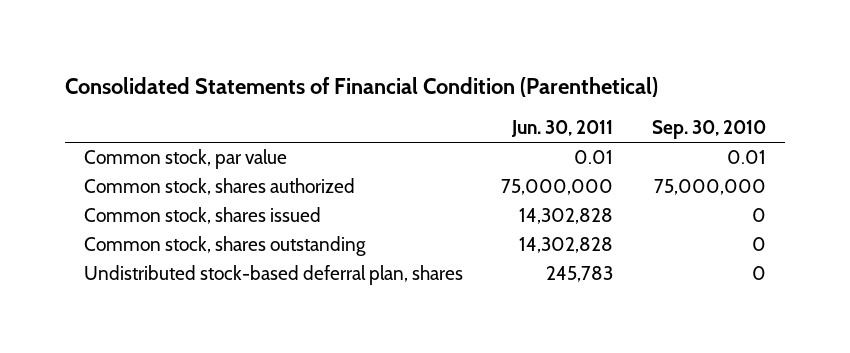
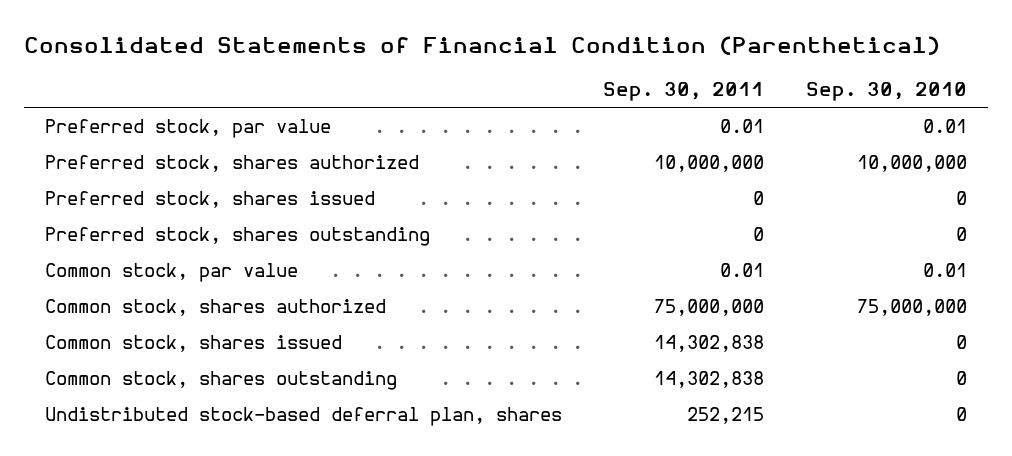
[511,120,614,138] Jun. 30, 2011 -> none
none -> [603,82,765,102] Sep. 30, 2011
none -> [44,118,331,138] Preferred stock, par value
none -> [44,154,419,172] Preferred stock, shares authorized
none -> [44,190,375,208] Preferred stock, shares issued
none -> [44,226,430,246] Preferred stock, shares outstanding

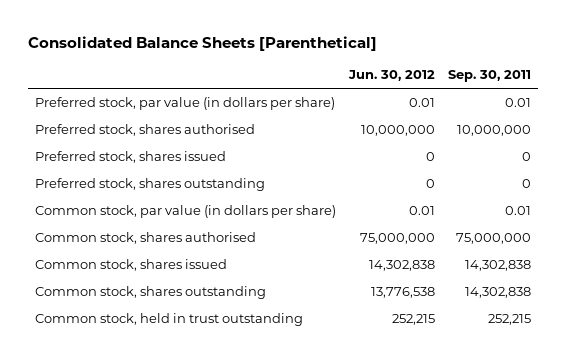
[23,35,940,55] Consolidated Statements of Financial Condition (Parenthetical) -> [28,36,378,52] Consolidated Balance Sheets [Parenthetical]
[805,82,967,102] Sep. 30, 2010 -> none
none -> [348,70,436,82] Jun. 30, 2012
[44,118,331,138] Preferred stock, par value -> [34,96,335,110] Preferred stock, par value (in dollars per share)
[44,154,419,172] Preferred stock, shares authorized -> [34,123,255,136] Preferred stock, shares authorised
[44,262,298,282] Common stock, par value -> [34,204,336,218] Common stock, par value (in dollars per share)
[44,298,386,316] Common stock, shares authorized -> [34,231,256,244] Common stock, shares authorised
[44,406,562,426] Undistributed stock-based deferral plan, shares -> [34,312,303,326] Common stock, held in trust outstanding

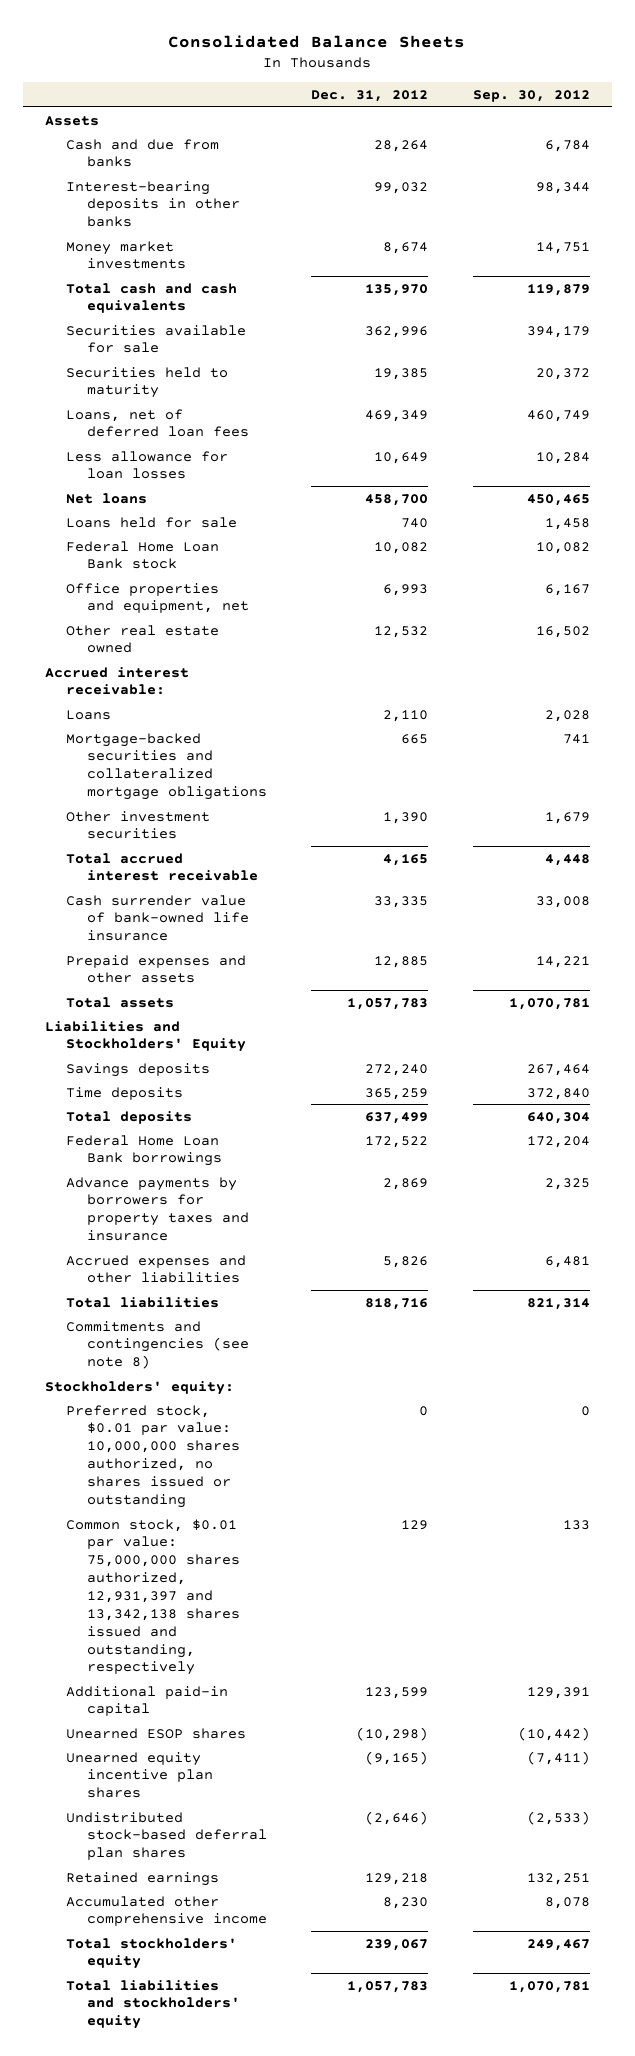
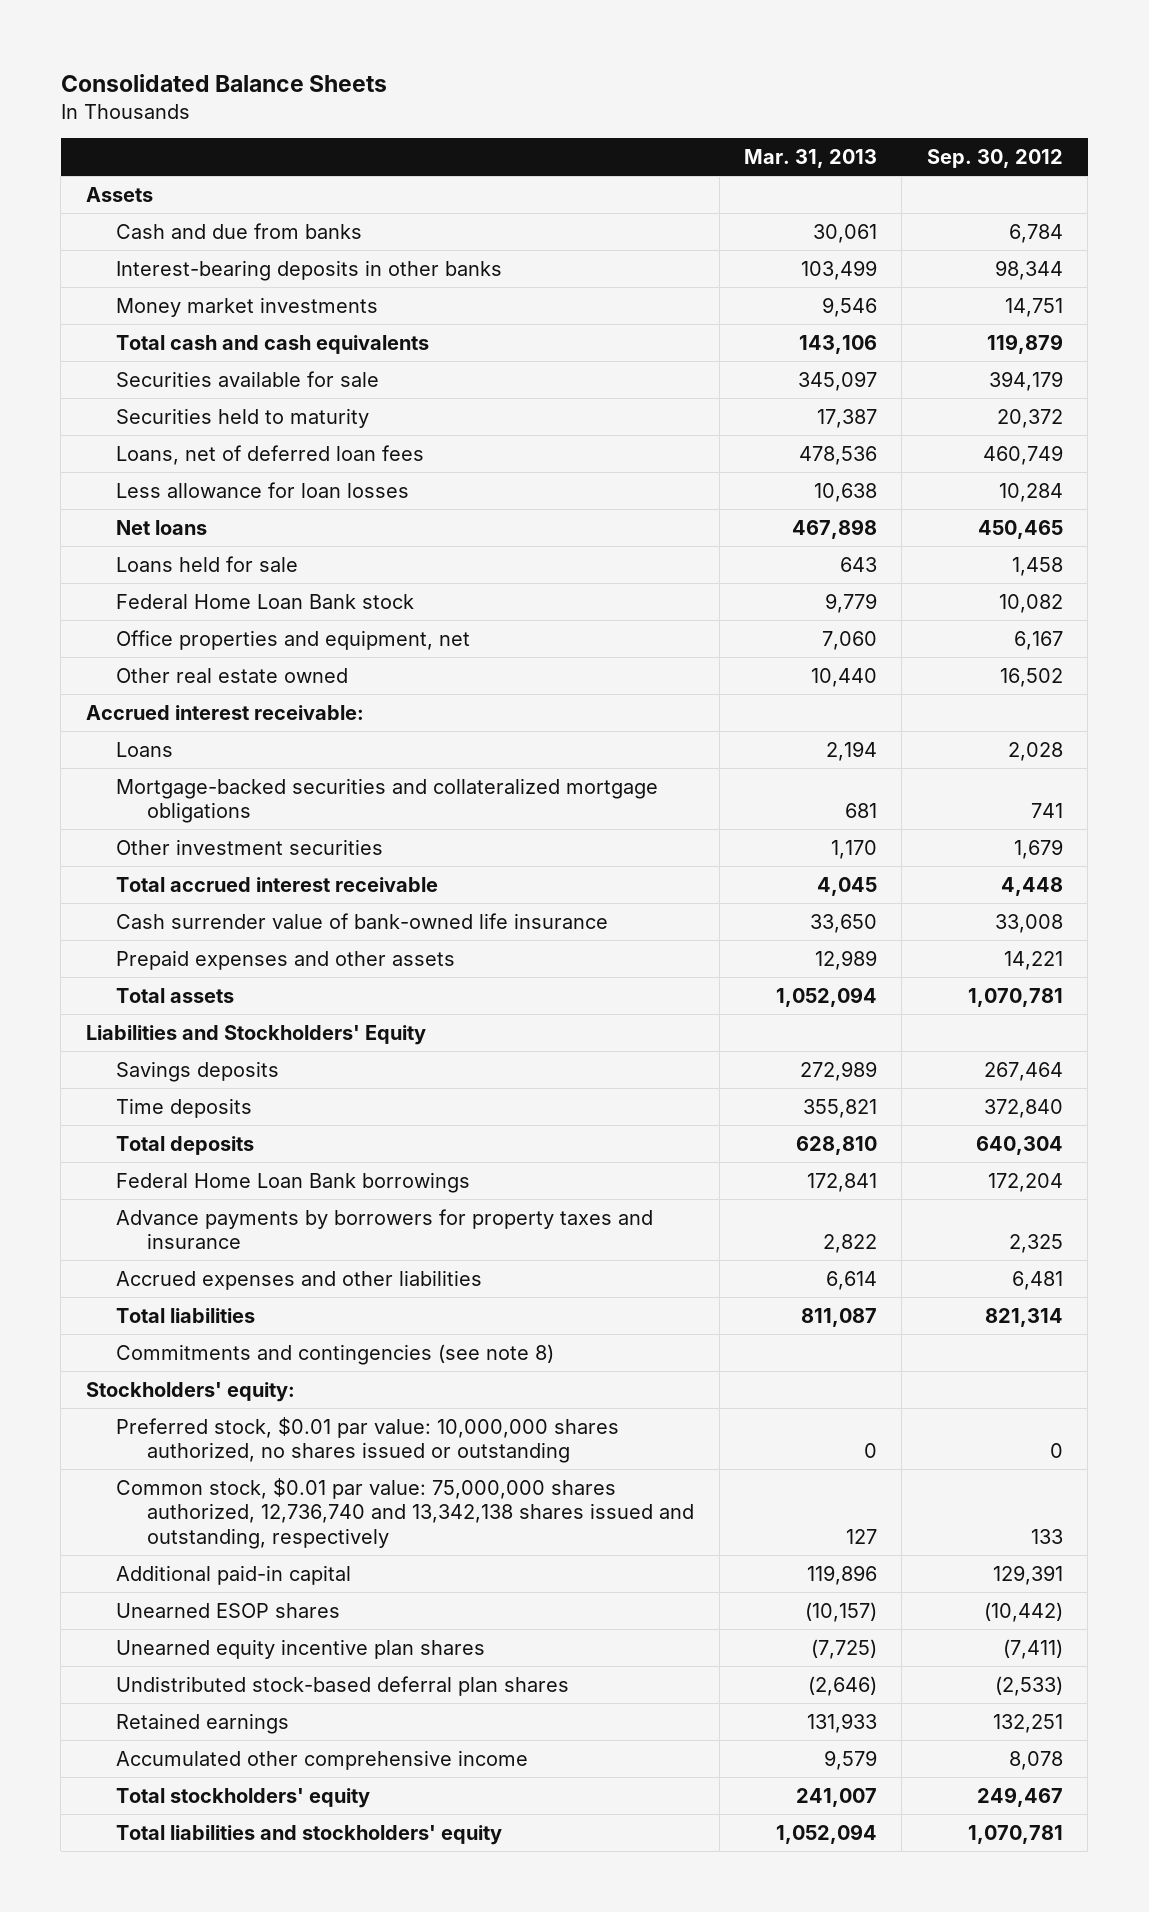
[311,89,429,102] Dec. 31, 2012 -> none
none -> [743,149,877,169] Mar. 31, 2013
[66,1518,241,1676] Common stock, $0.01 par value: 75,000,000 shares authorized, 12,931,397 and 13,342,138 shares issued and outstanding, respectively -> [116,1477,695,1549] Common stock, $0.01 par value: 75,000,000 shares authorized, 12,736,740 and 13,342,138 shares issued and outstanding, respectively

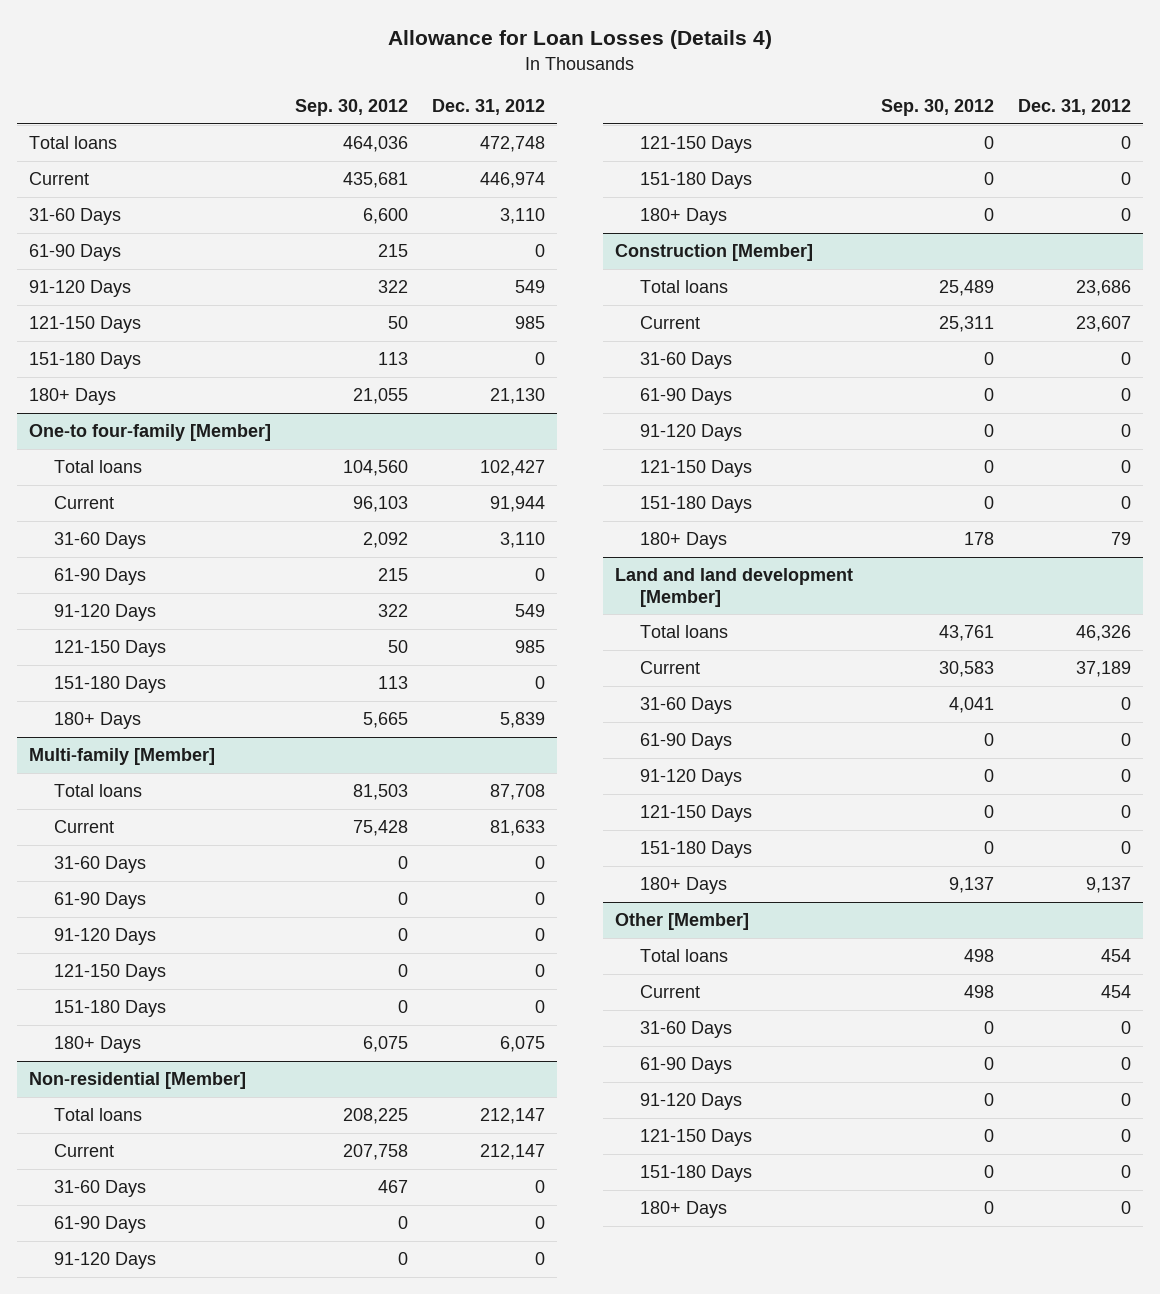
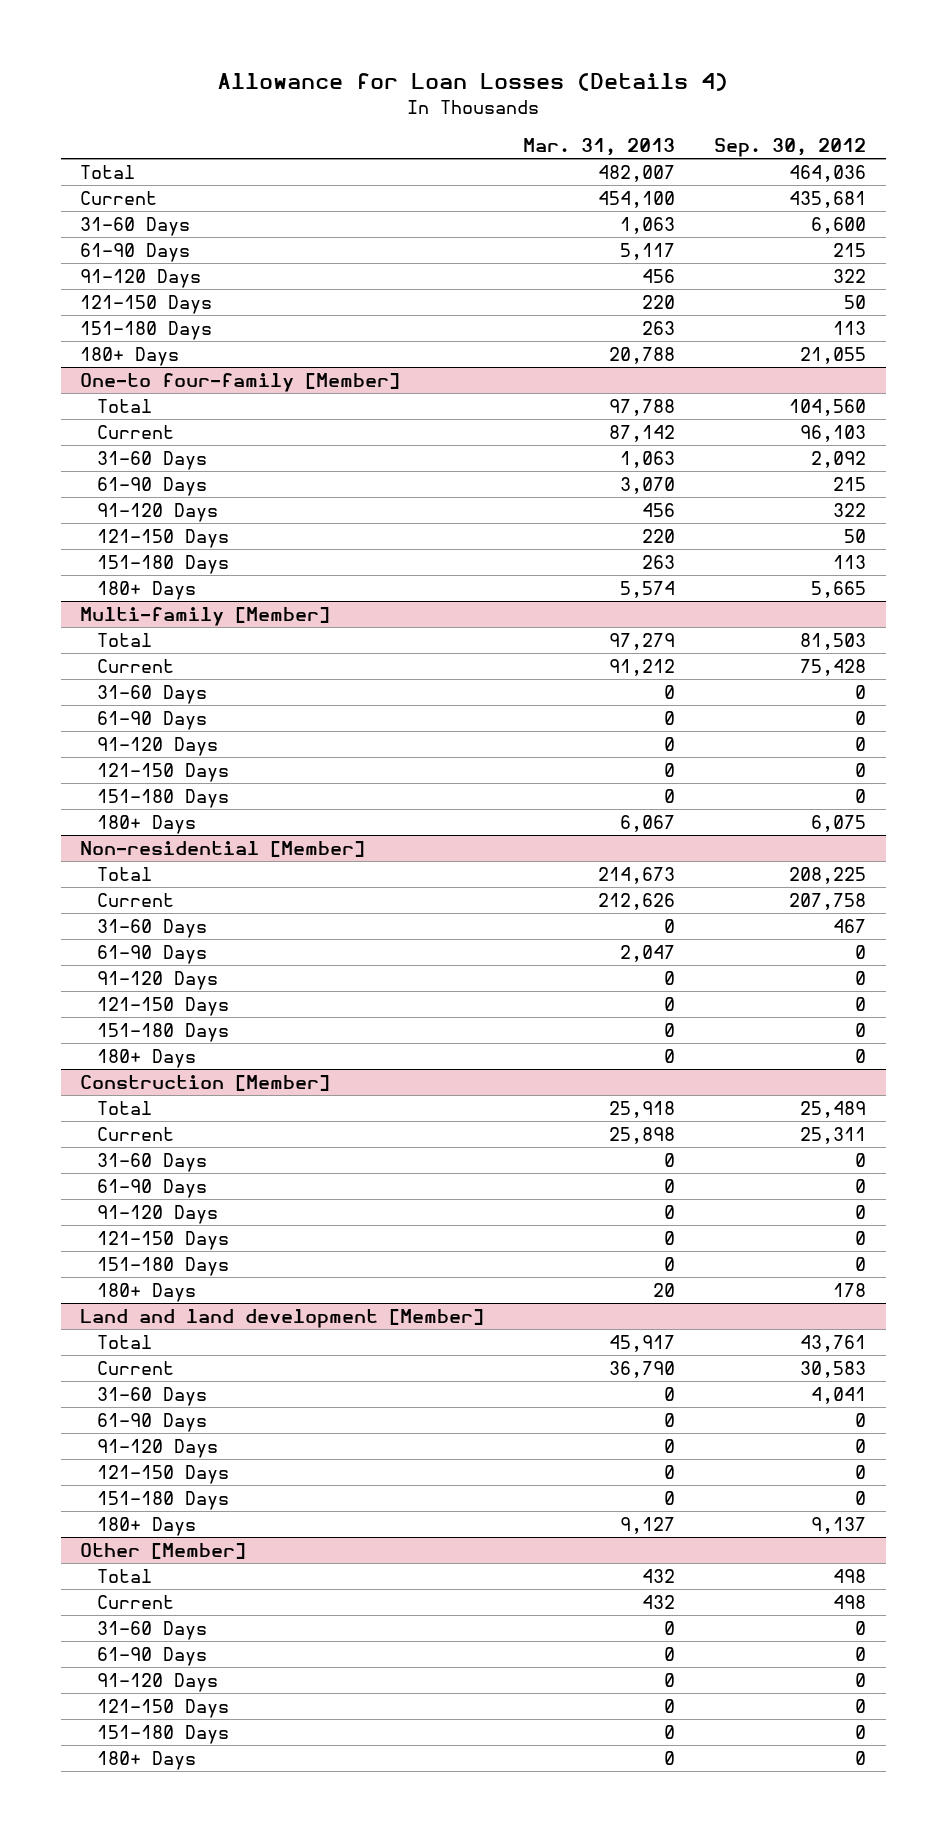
[432,99,546,116] Dec. 31, 2012 -> none
none -> [523,137,676,156] Mar. 31, 2013
[29,136,118,150] Total loans -> [80,165,136,180] Total
[54,460,143,474] Total loans -> [96,399,152,414] Total
[54,784,143,798] Total loans -> [96,633,152,648] Total
[54,1108,143,1122] Total loans -> [96,867,152,882] Total
[639,280,728,294] Total loans -> [96,1101,152,1116] Total
[639,625,728,639] Total loans -> [96,1335,152,1350] Total
[639,949,728,963] Total loans -> [96,1569,152,1584] Total

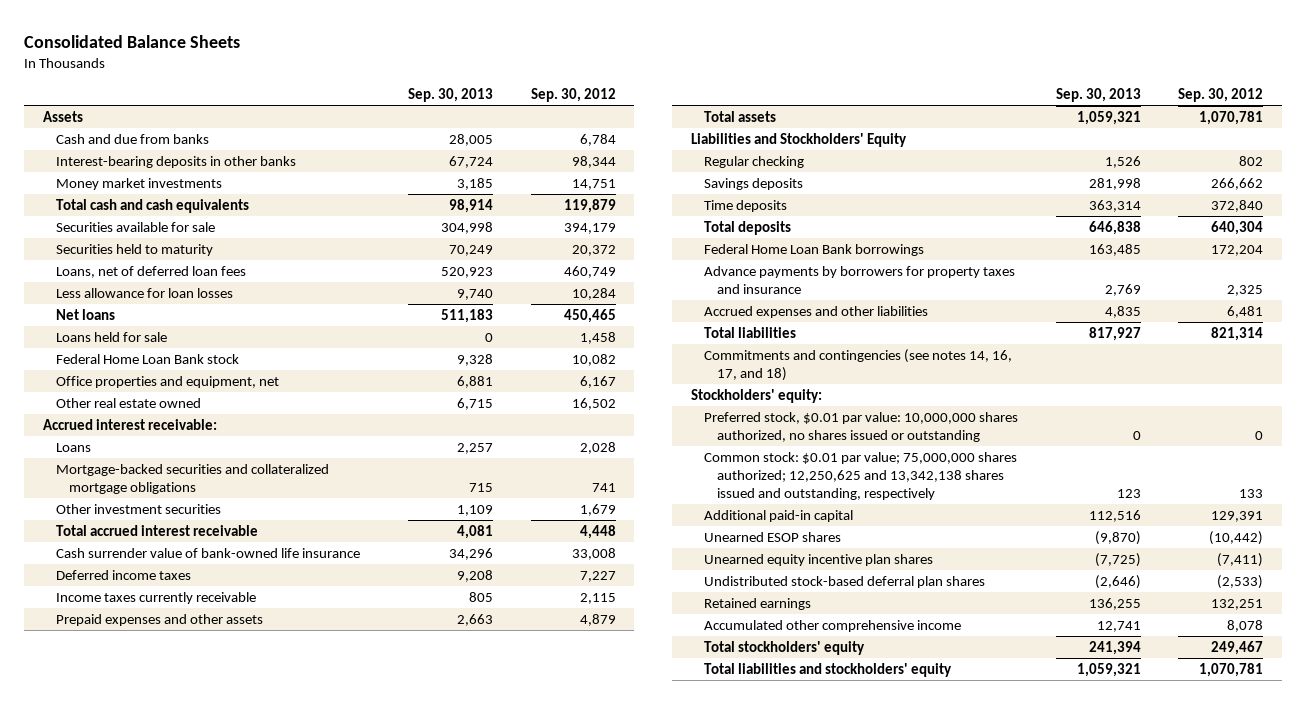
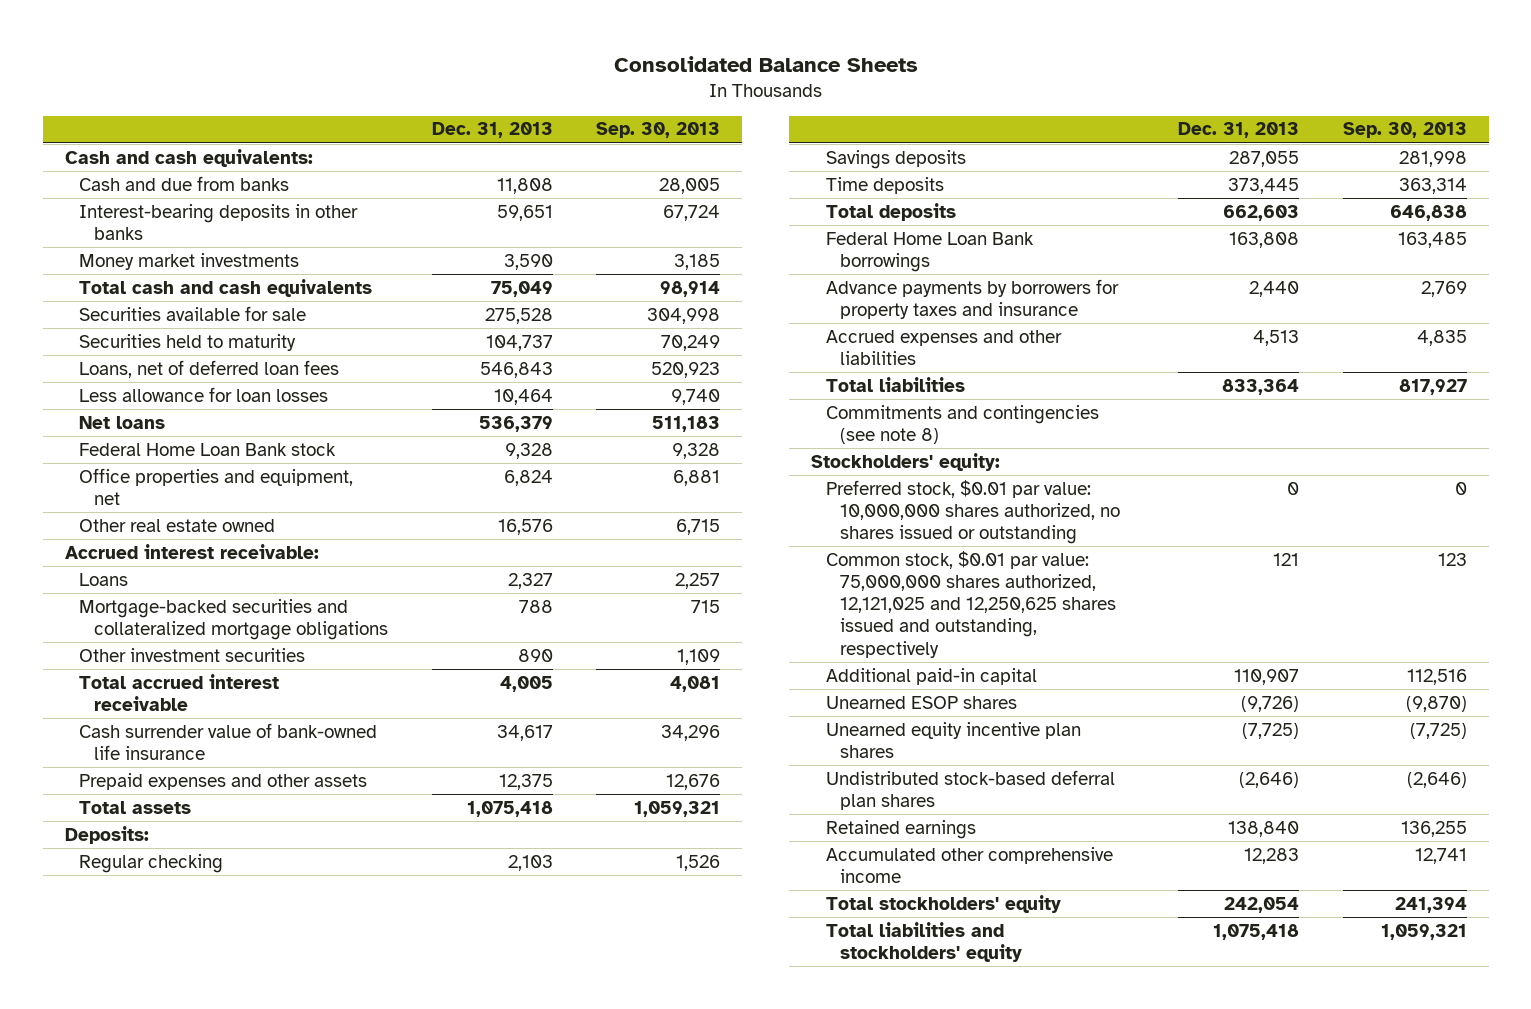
[530,88,616,103] Sep. 30, 2012 -> none
none -> [431,122,553,139] Dec. 31, 2013
[43,111,84,123] Assets -> none
none -> [64,148,313,167] Cash and cash equivalents:
[56,332,168,343] Loans held for sale -> none
[56,570,192,581] Deferred income taxes -> none
[56,592,257,605] Income taxes currently receivable -> none
[456,614,493,627] 2,663 -> [666,773,721,790] 12,676
[691,133,908,148] Liabilities and Stockholders' Equity -> none
none -> [64,825,149,844] Deposits:
[703,349,1012,382] Commitments and contingencies (see notes 14, 16, 17, and 18) -> [825,404,1099,445] Commitments and contingencies (see note 8)
[703,452,1017,500] Common stock: $0.01 par value; 75,000,000 shares authorized; 12,250,625 and 13,342,138 shares issued and outstanding, respectively -> [825,550,1117,658] Common stock, $0.01 par value: 75,000,000 shares authorized, 12,121,025 and 12,250,625 shares issued and outstanding, respectively

